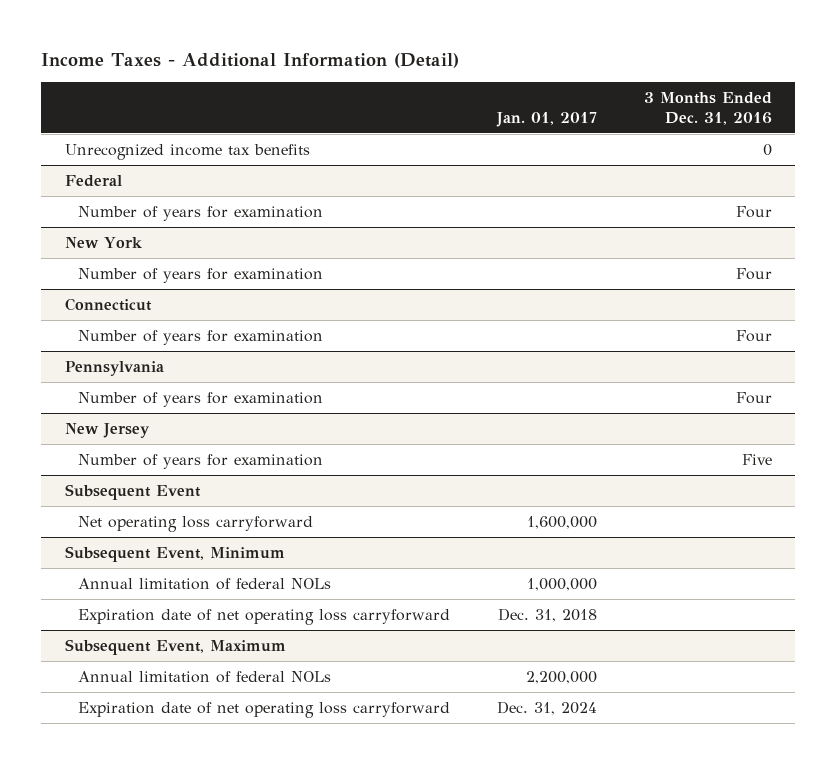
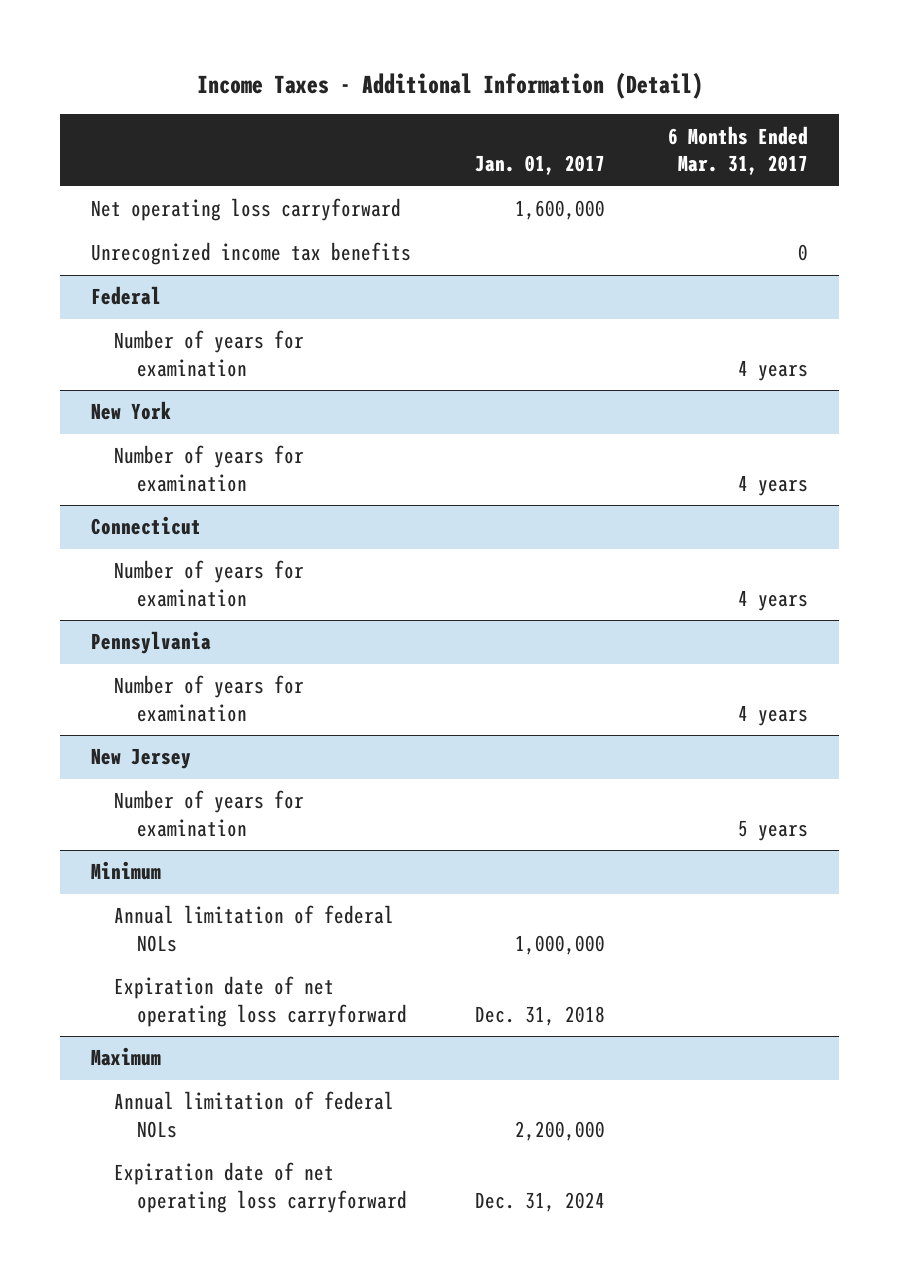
[643,91,772,126] 3 Months Ended Dec. 31, 2016 -> none
none -> [667,125,808,176] 6 Months Ended Mar. 31, 2017
none -> [91,198,402,222] Net operating loss carryforward
[64,483,201,500] Subsequent Event -> none
[78,515,314,532] Net operating loss carryforward -> none
[64,545,285,562] Subsequent Event, Minimum -> [91,861,162,881] Minimum
[64,638,286,655] Subsequent Event, Maximum -> [91,1047,162,1067] Maximum

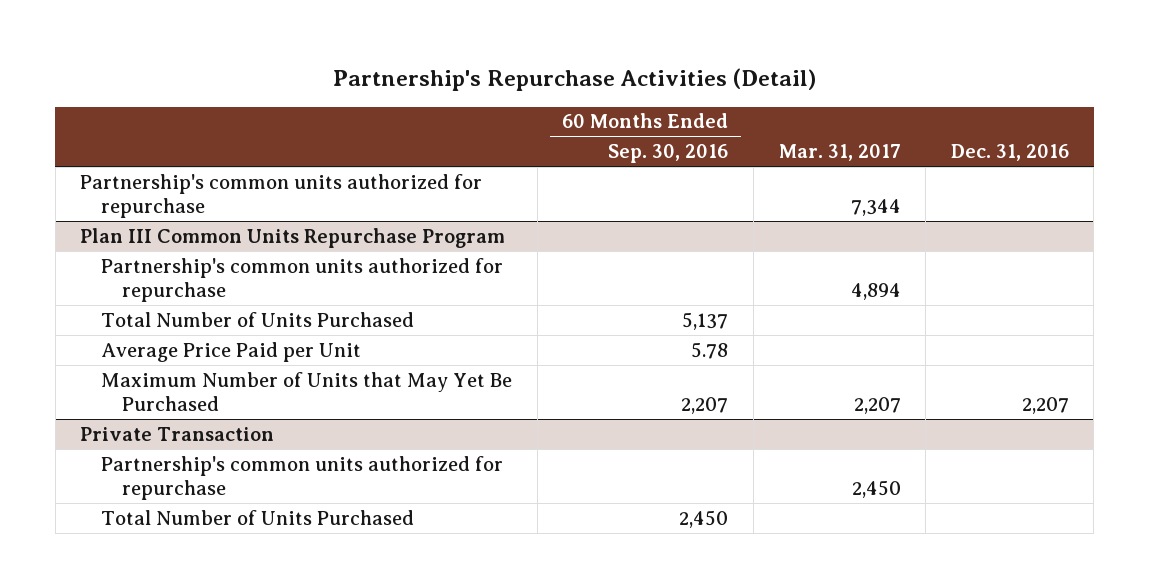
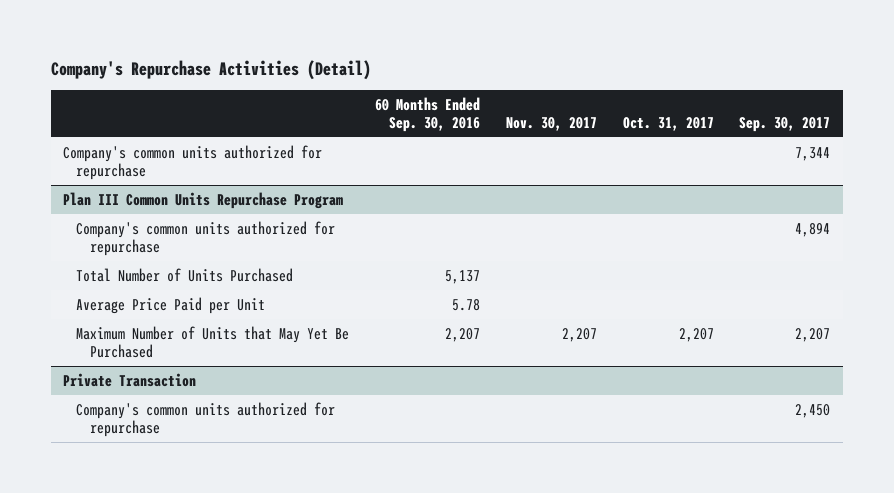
[332,68,816,92] Partnership's Repurchase Activities (Detail) -> [50,59,371,80] Company's Repurchase Activities (Detail)
[778,144,901,162] Mar. 31, 2017 -> none
[950,144,1069,162] Dec. 31, 2016 -> none
none -> [505,116,597,131] Nov. 30, 2017
none -> [622,116,714,131] Oct. 31, 2017
none -> [739,116,831,132] Sep. 30, 2017
[80,173,483,218] Partnership's common units authorized for repurchase -> [63,144,323,180] Company's common units authorized for repurchase
[101,257,504,302] Partnership's common units authorized for repurchase -> [76,220,336,256] Company's common units authorized for repurchase
[101,509,415,525] Total Number of Units Purchased -> none
[101,455,504,500] Partnership's common units authorized for repurchase -> [76,401,336,437] Company's common units authorized for repurchase

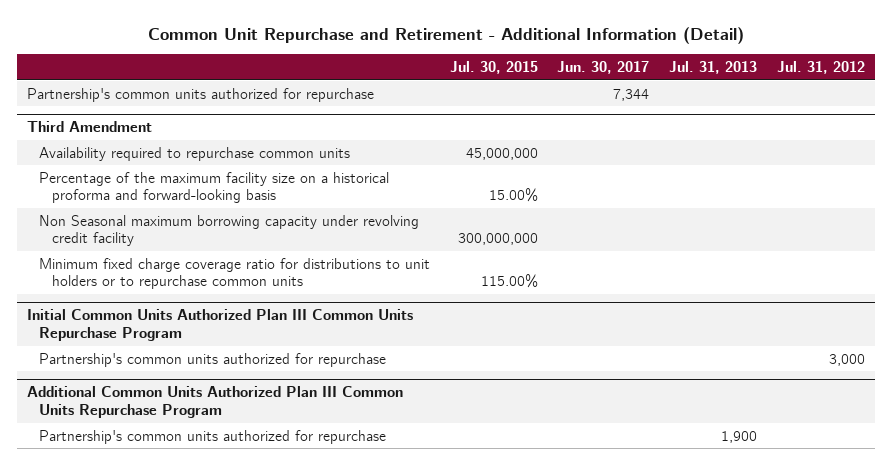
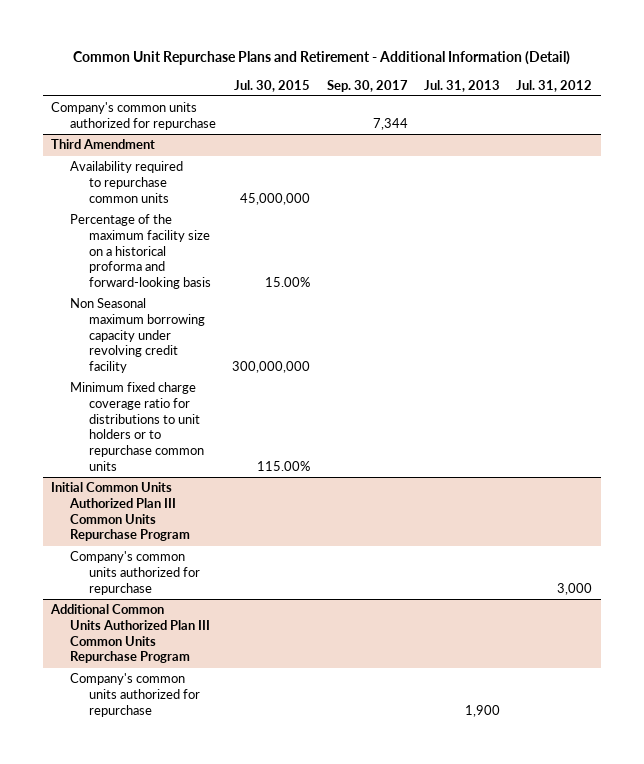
[147,26,744,44] Common Unit Repurchase and Retirement - Additional Information (Detail) -> [72,50,570,65] Common Unit Repurchase Plans and Retirement - Additional Information (Detail)
[557,61,650,75] Jun. 30, 2017 -> none
none -> [326,79,408,92] Sep. 30, 2017
[26,87,374,102] Partnership's common units authorized for repurchase -> [51,102,216,130] Company's common units authorized for repurchase
[39,352,387,367] Partnership's common units authorized for repurchase -> [69,551,200,595] Company's common units authorized for repurchase
[39,429,387,444] Partnership's common units authorized for repurchase -> [69,673,200,717] Company's common units authorized for repurchase

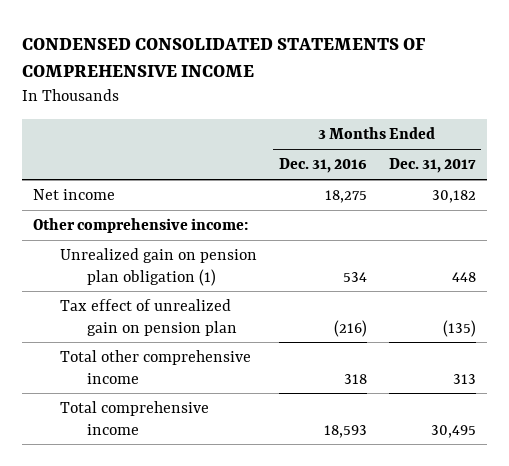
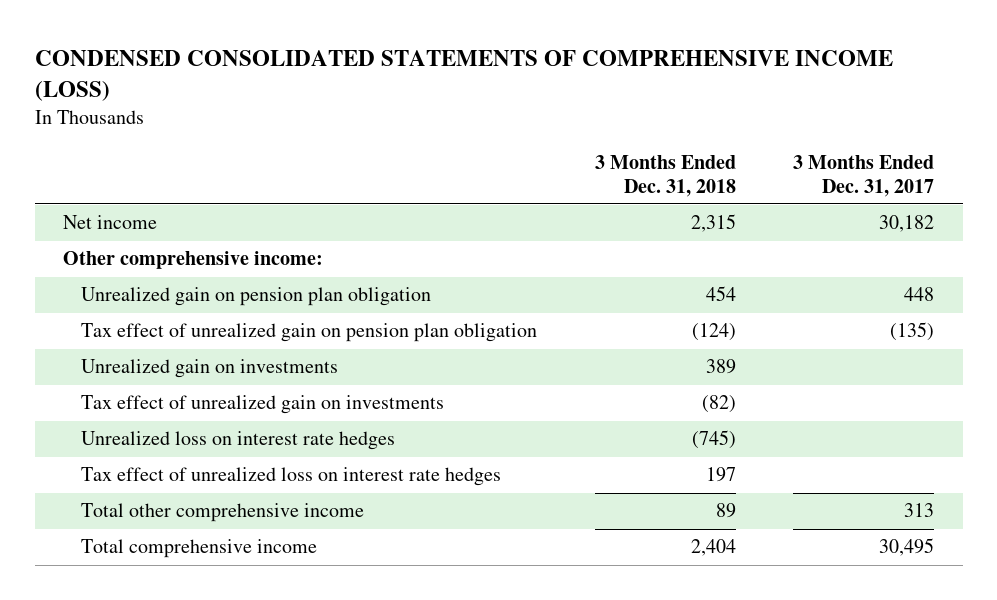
[22,37,426,78] CONDENSED CONSOLIDATED STATEMENTS OF COMPREHENSIVE INCOME -> [34,49,893,102] CONDENSED CONSOLIDATED STATEMENTS OF COMPREHENSIVE INCOME (LOSS)
[278,158,367,174] Dec. 31, 2016 -> none
none -> [594,154,736,197] 3 Months Ended Dec. 31, 2018
[60,248,258,286] Unrealized gain on pension plan obligation (1) -> [81,287,432,307] Unrealized gain on pension plan obligation
[60,299,238,336] Tax effect of unrealized gain on pension plan -> [81,323,538,343] Tax effect of unrealized gain on pension plan obligation
none -> [81,359,339,379] Unrealized gain on investments
none -> [81,395,445,415] Tax effect of unrealized gain on investments
none -> [81,431,396,451] Unrealized loss on interest rate hedges
none -> [81,467,502,487] Tax effect of unrealized loss on interest rate hedges

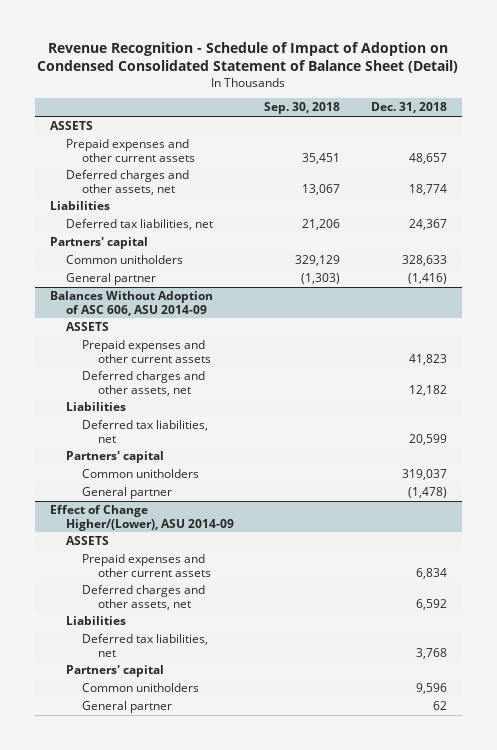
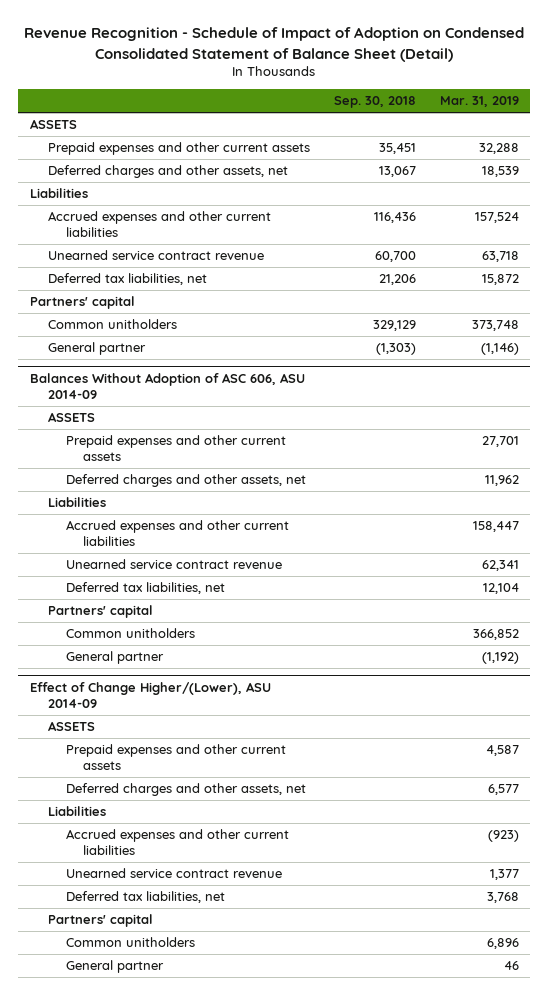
[370,102,447,114] Dec. 31, 2018 -> none
none -> [439,96,519,108] Mar. 31, 2019
none -> [47,211,271,238] Accrued expenses and other current liabilities
none -> [47,250,264,261] Unearned service contract revenue
none -> [65,520,289,547] Accrued expenses and other current liabilities
none -> [65,559,282,570] Unearned service contract revenue
none -> [65,829,289,856] Accrued expenses and other current liabilities
none -> [65,868,282,879] Unearned service contract revenue

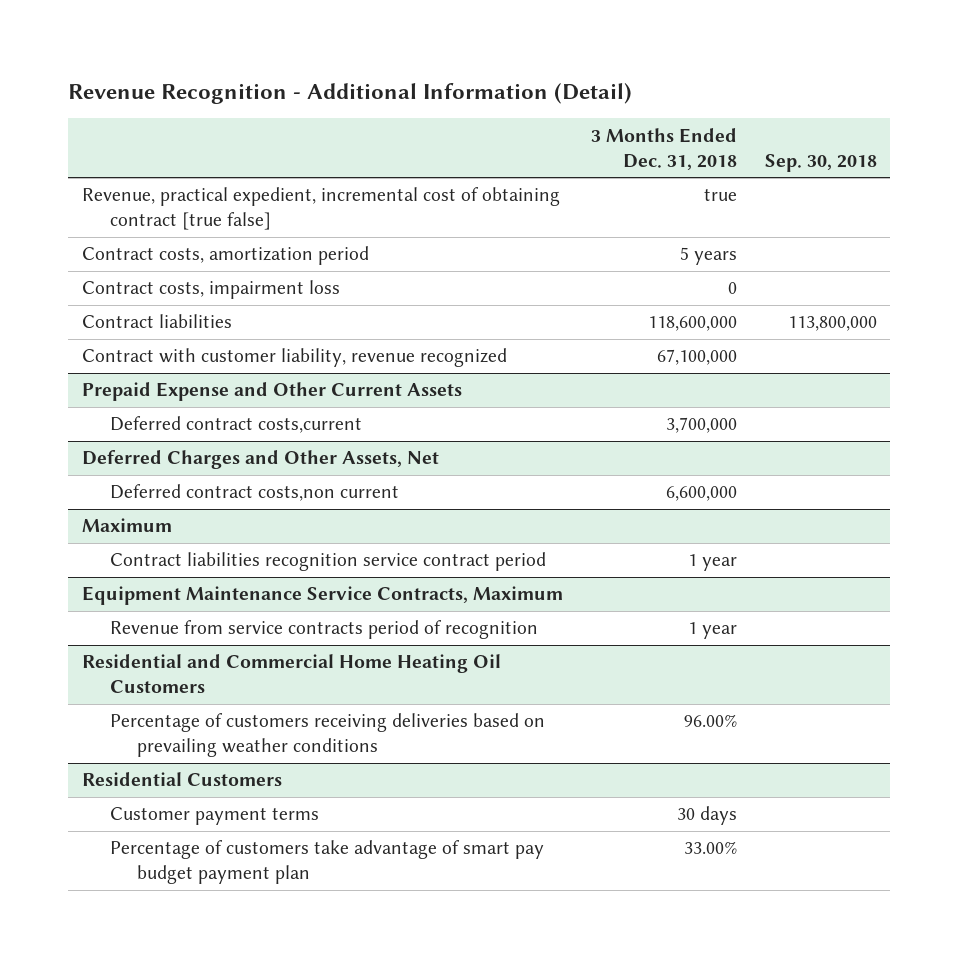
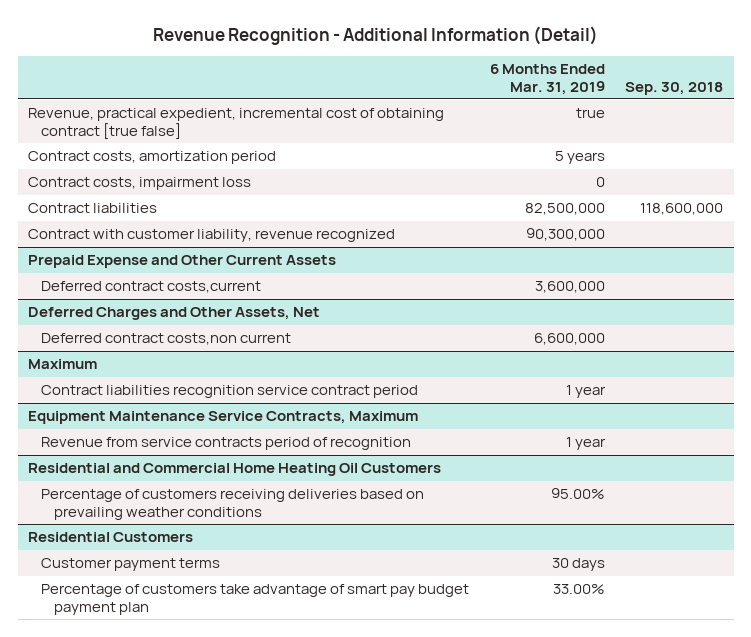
[590,127,737,170] 3 Months Ended Dec. 31, 2018 -> none
none -> [489,64,605,95] 6 Months Ended Mar. 31, 2019
[787,316,877,332] 113,800,000 -> [640,203,724,216] 118,600,000

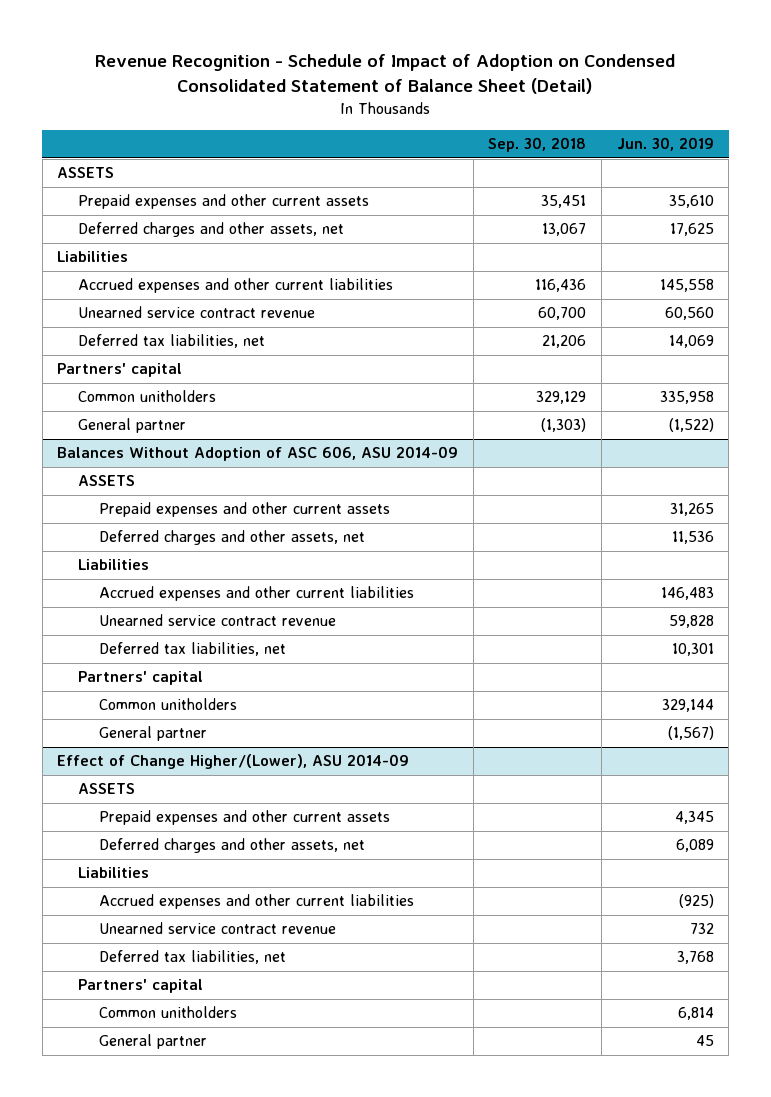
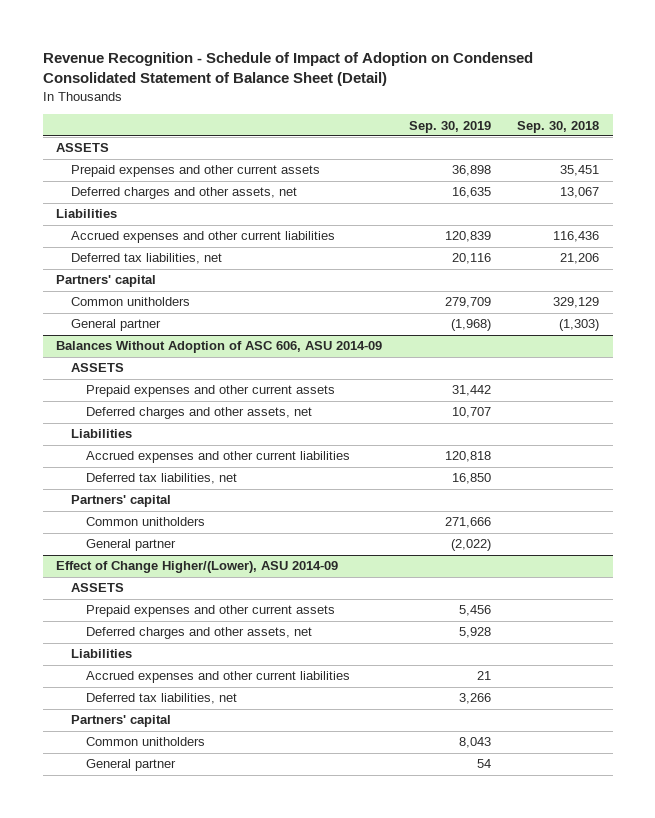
[616,137,714,152] Jun. 30, 2019 -> none
none -> [408,120,491,133] Sep. 30, 2019
[78,306,316,319] Unearned service contract revenue -> none
[99,614,337,627] Unearned service contract revenue -> none
[99,922,337,935] Unearned service contract revenue -> none

